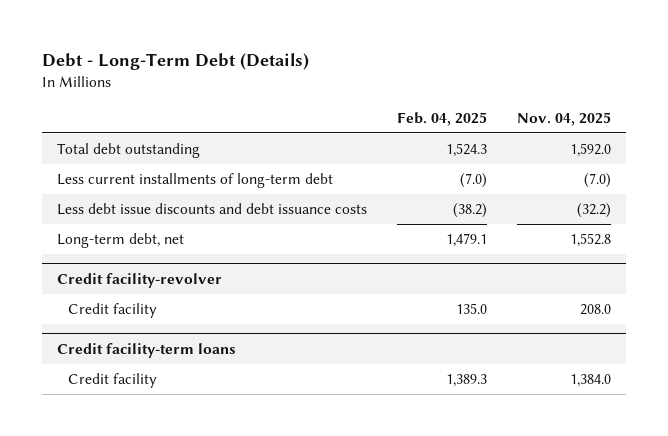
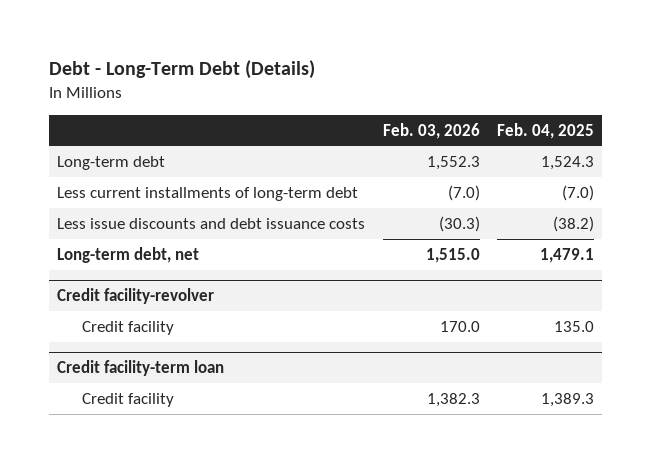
[517,111,612,126] Nov. 04, 2025 -> none
none -> [382,122,480,139] Feb. 03, 2026
[56,143,200,159] Total debt outstanding -> [57,155,166,170] Long-term debt
[56,203,367,216] Less debt issue discounts and debt issuance costs -> [57,217,366,229] Less issue discounts and debt issuance costs
[56,342,236,358] Credit facility-term loans -> [57,360,225,377] Credit facility-term loan

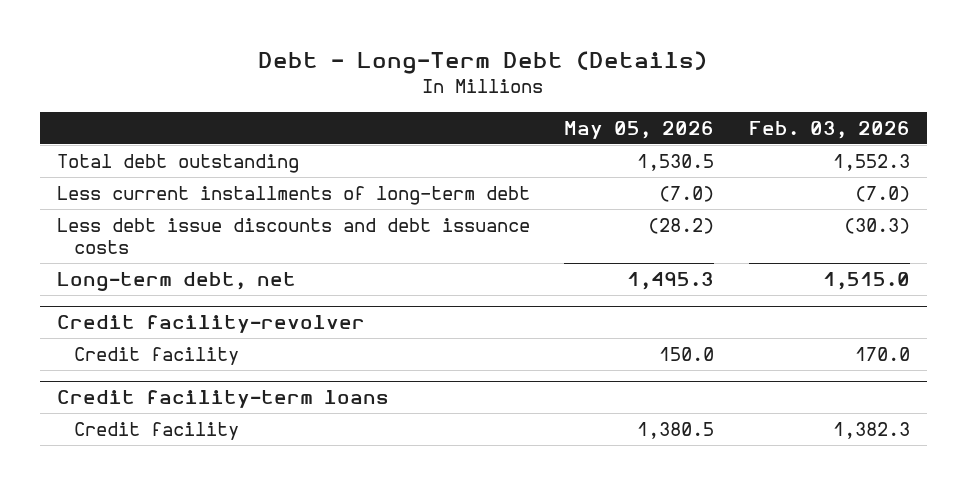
[496,122,594,139] Feb. 04, 2025 -> none
none -> [564,120,715,139] May 05, 2026
[57,155,166,170] Long-term debt -> [56,153,299,173] Total debt outstanding
[57,217,366,229] Less issue discounts and debt issuance costs -> [56,217,530,254] Less debt issue discounts and debt issuance costs
[57,360,225,377] Credit facility-term loan -> [56,389,389,408] Credit facility-term loans

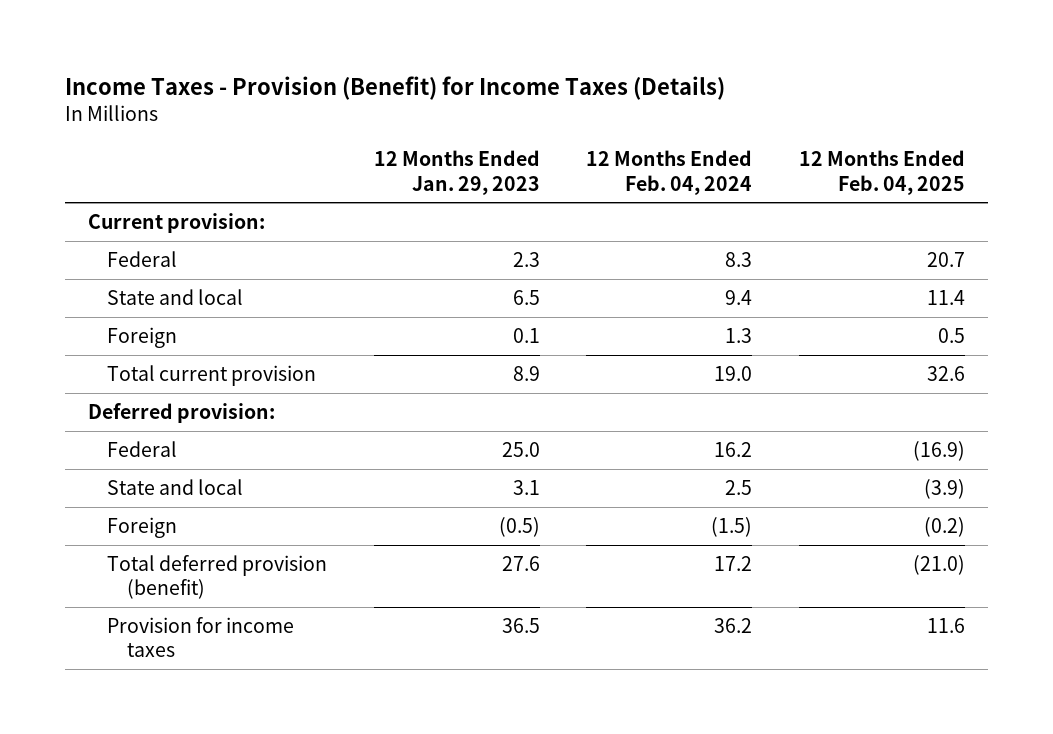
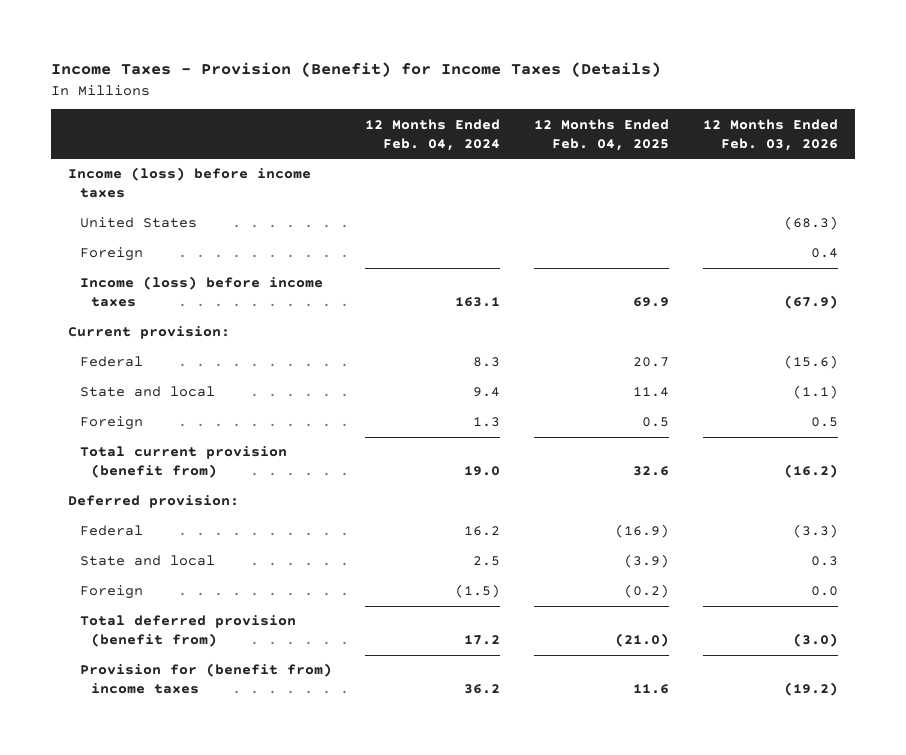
[373,150,540,195] 12 Months Ended Jan. 29, 2023 -> none
none -> [703,118,839,151] 12 Months Ended Feb. 03, 2026
none -> [68,167,312,199] Income (loss) before income taxes
none -> [79,217,197,229] United States
none -> [79,247,143,262] Foreign
none -> [79,276,323,308] Income (loss) before income taxes
[107,364,317,386] Total current provision -> [79,446,287,479] Total current provision (benefit from)
[107,554,328,600] Total deferred provision (benefit) -> [79,615,296,648] Total deferred provision (benefit from)
[107,616,295,658] Provision for income taxes -> [79,663,332,695] Provision for (benefit from) income taxes

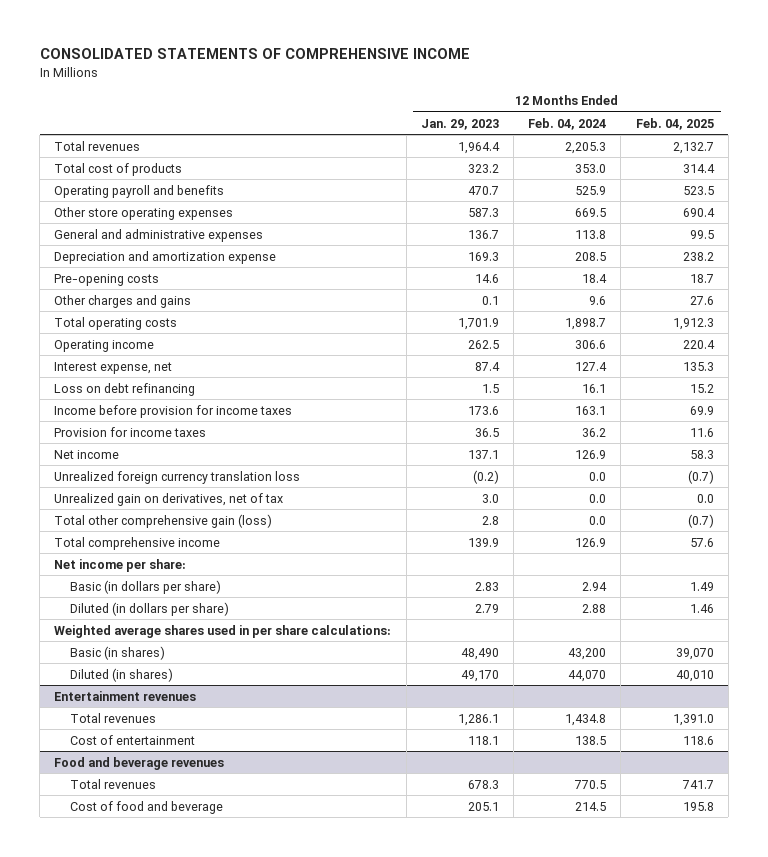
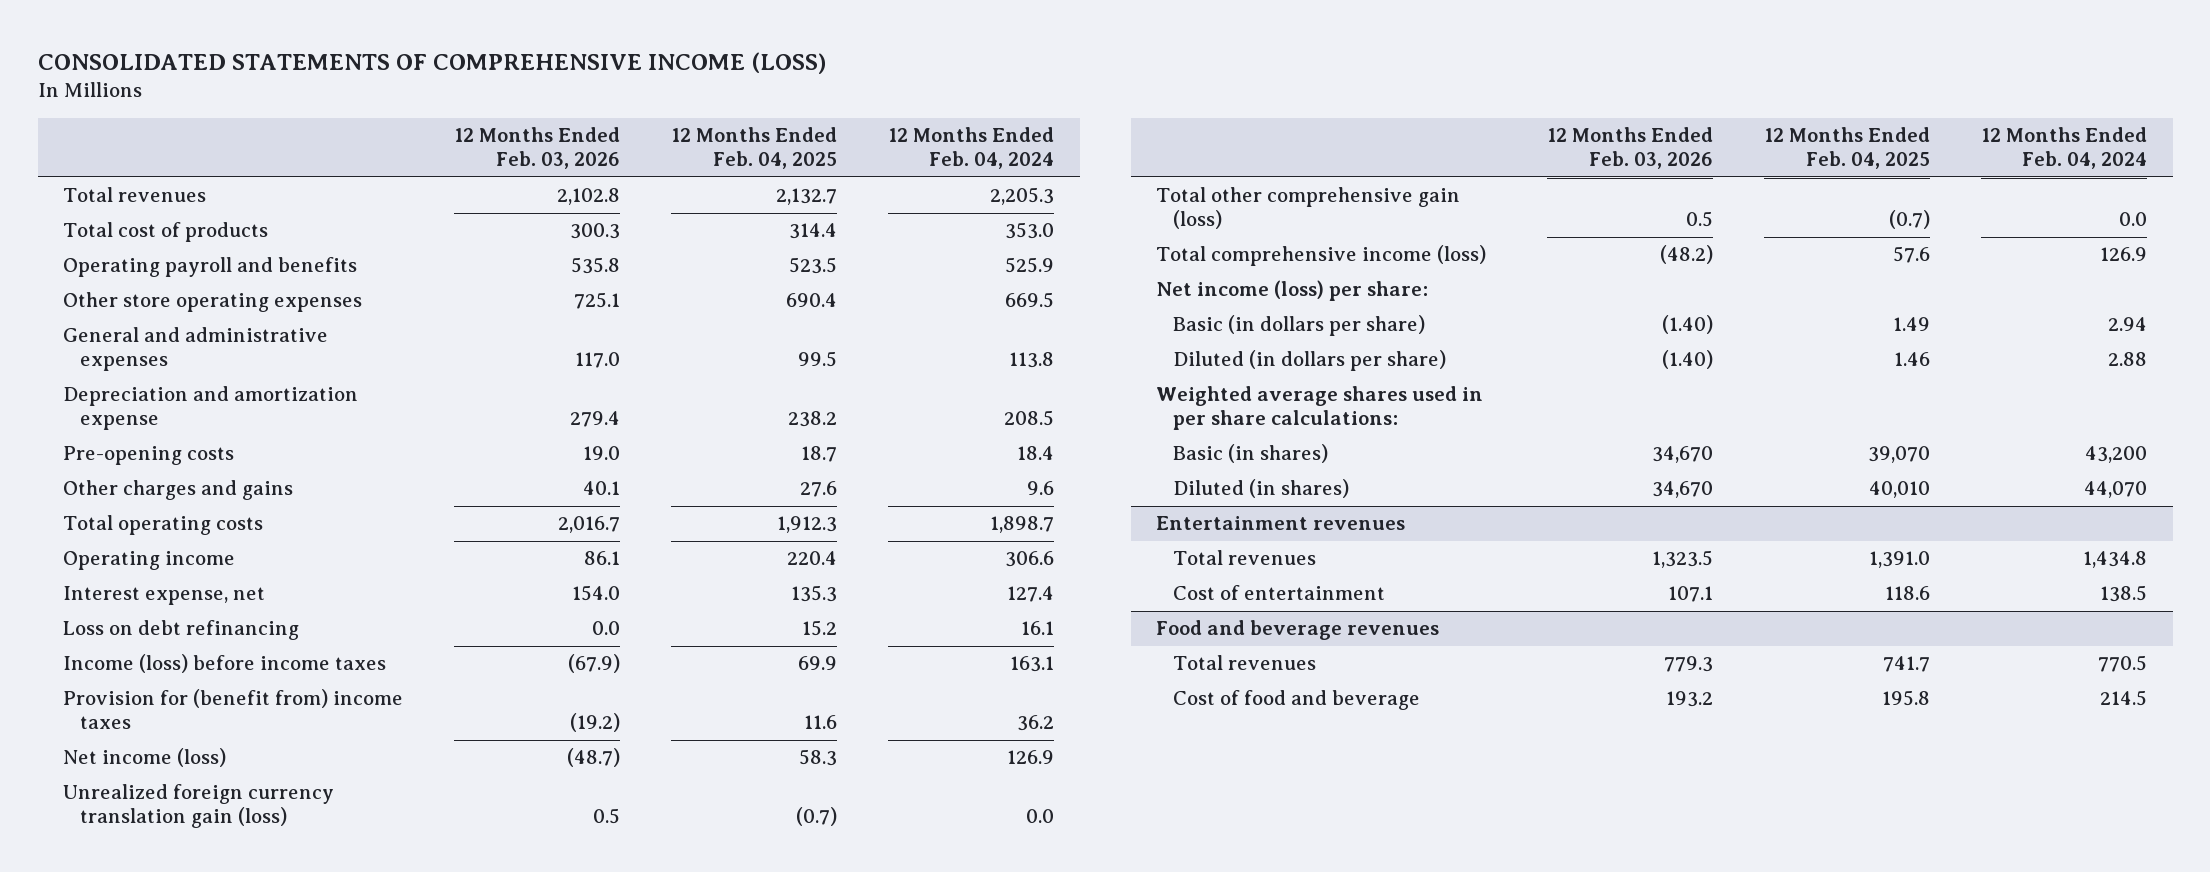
[39,48,470,60] CONSOLIDATED STATEMENTS OF COMPREHENSIVE INCOME -> [37,51,826,74] CONSOLIDATED STATEMENTS OF COMPREHENSIVE INCOME (LOSS)
[420,118,499,130] Jan. 29, 2023 -> none
none -> [454,127,621,170] 12 Months Ended Feb. 03, 2026
[54,492,284,506] Unrealized gain on derivatives, net of tax -> none
[54,404,293,418] Income before provision for income taxes -> [63,654,387,674] Income (loss) before income taxes
[54,426,207,437] Provision for income taxes -> [63,689,404,730] Provision for (benefit from) income taxes
[54,449,120,459] Net income -> [63,748,227,768] Net income (loss)
[54,470,301,484] Unrealized foreign currency translation loss -> [63,784,335,829] Unrealized foreign currency translation gain (loss)
[54,536,221,550] Total comprehensive income -> [1156,245,1487,267] Total comprehensive income (loss)
[54,558,187,572] Net income per share: -> [1156,280,1429,302] Net income (loss) per share:

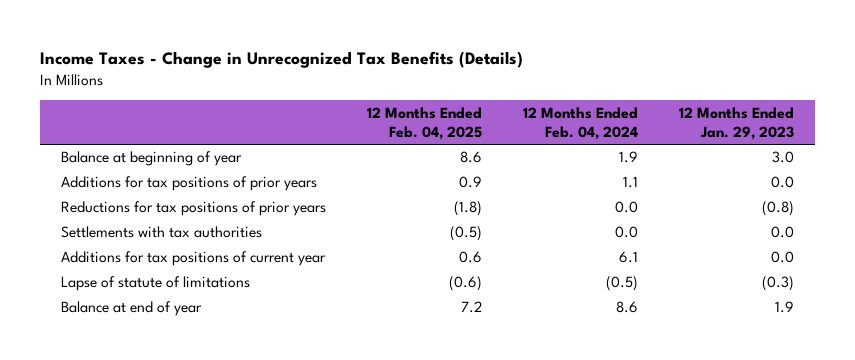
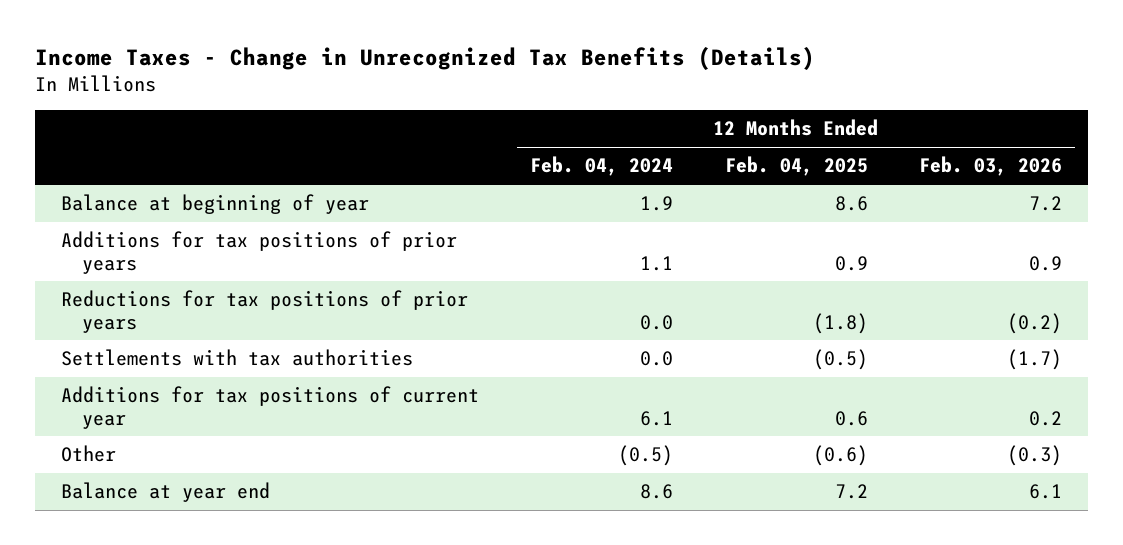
[679,106,795,140] 12 Months Ended Jan. 29, 2023 -> none
none -> [919,156,1063,177] Feb. 03, 2026
[60,276,250,292] Lapse of statute of limitations -> [60,445,116,463] Other
[60,301,202,317] Balance at end of year -> [60,482,270,503] Balance at year end

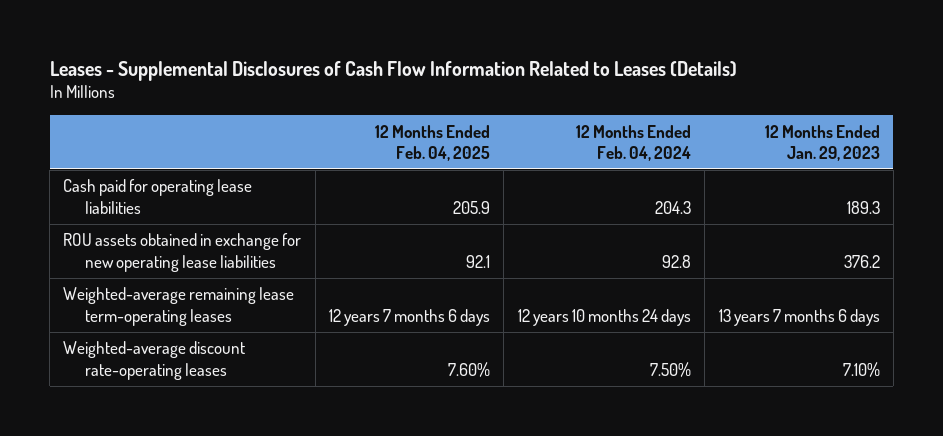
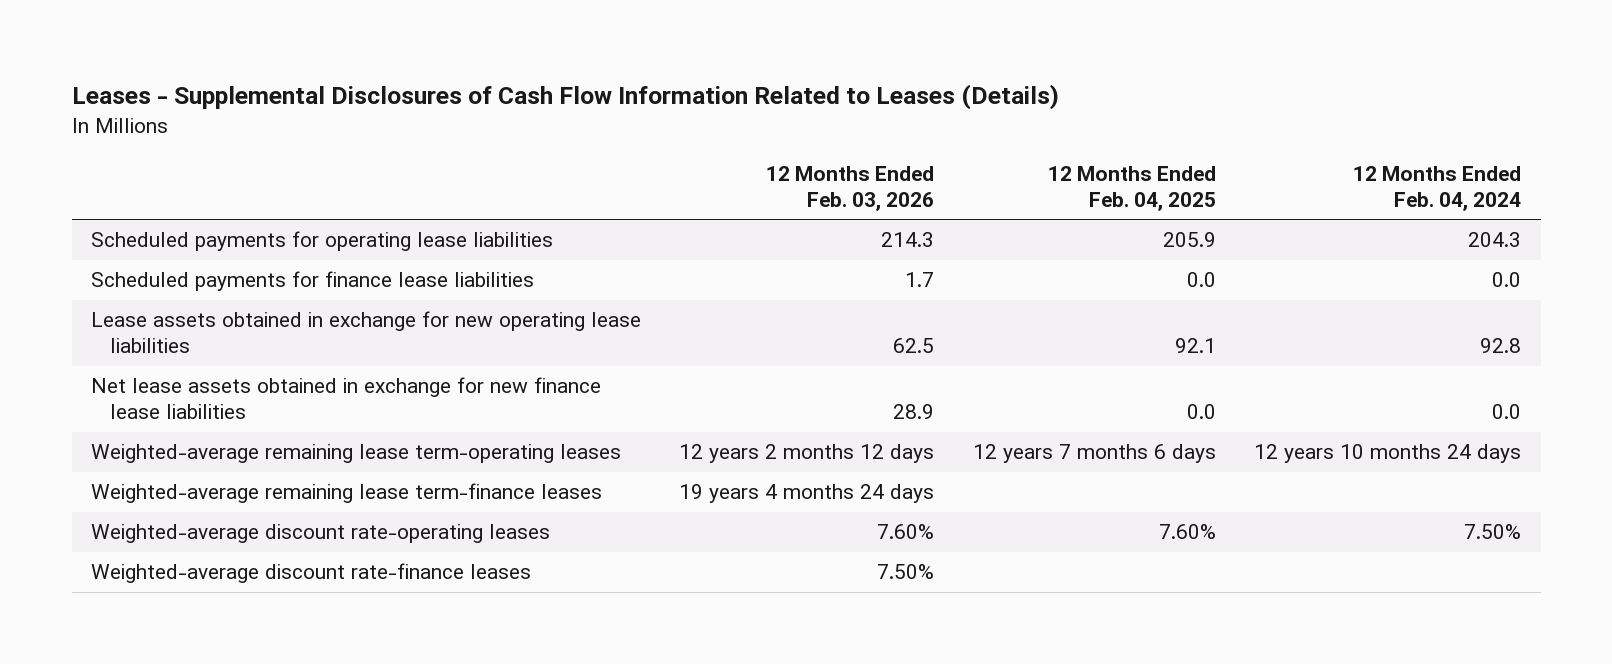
[764,124,880,161] 12 Months Ended Jan. 29, 2023 -> none
none -> [766,166,935,212] 12 Months Ended Feb. 03, 2026
[63,179,253,214] Cash paid for operating lease liabilities -> [90,231,553,252] Scheduled payments for operating lease liabilities
none -> [90,271,534,292] Scheduled payments for finance lease liabilities
[63,233,302,272] ROU assets obtained in exchange for new operating lease liabilities -> [90,311,641,354] Lease assets obtained in exchange for new operating lease liabilities
none -> [90,377,601,420] Net lease assets obtained in exchange for new finance lease liabilities
none -> [90,483,602,504] Weighted-average remaining lease term-finance leases
none -> [90,563,531,584] Weighted-average discount rate-finance leases

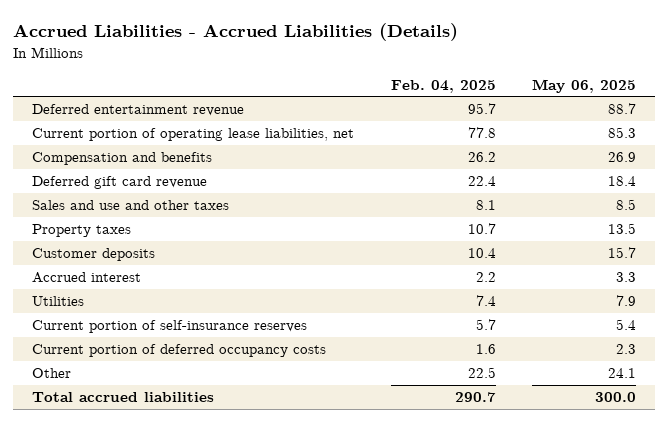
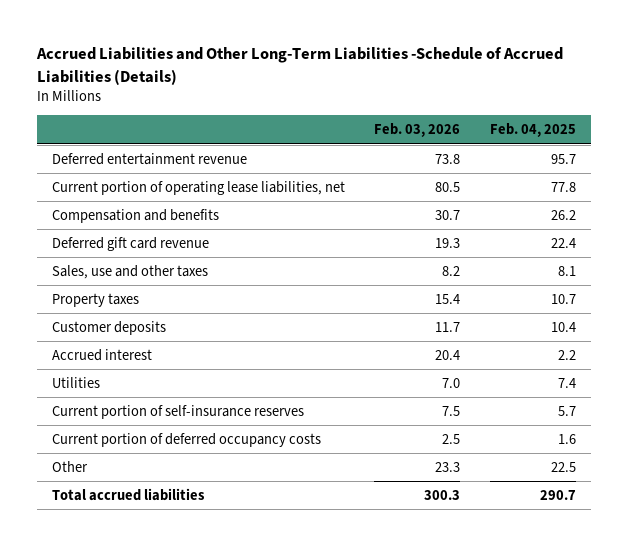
[13,23,459,42] Accrued Liabilities - Accrued Liabilities (Details) -> [35,47,563,85] Accrued Liabilities and Other Long-Term Liabilities -Schedule of Accrued Liabilities (Details)
[532,78,637,93] May 06, 2025 -> none
none -> [374,123,461,138] Feb. 03, 2026
[31,200,229,211] Sales and use and other taxes -> [51,264,208,279] Sales, use and other taxes

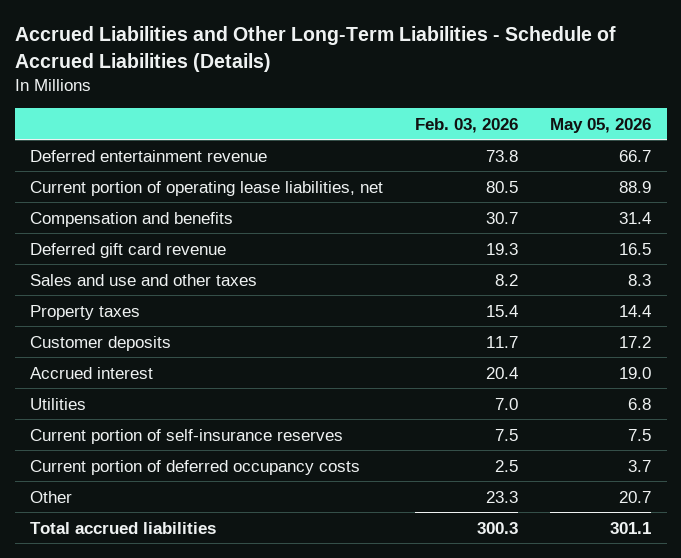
[35,47,563,85] Accrued Liabilities and Other Long-Term Liabilities -Schedule of Accrued Liabilities (Details) -> [14,26,616,72] Accrued Liabilities and Other Long-Term Liabilities - Schedule of Accrued Liabilities (Details)
[490,123,577,138] Feb. 04, 2025 -> none
none -> [549,117,651,133] May 05, 2026
[51,264,208,279] Sales, use and other taxes -> [30,273,258,286] Sales and use and other taxes

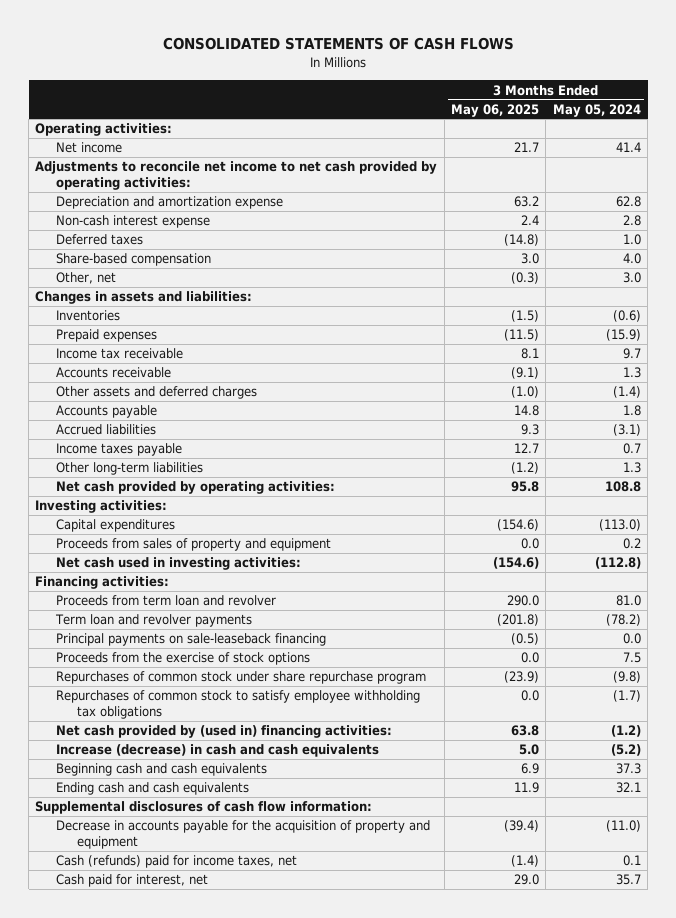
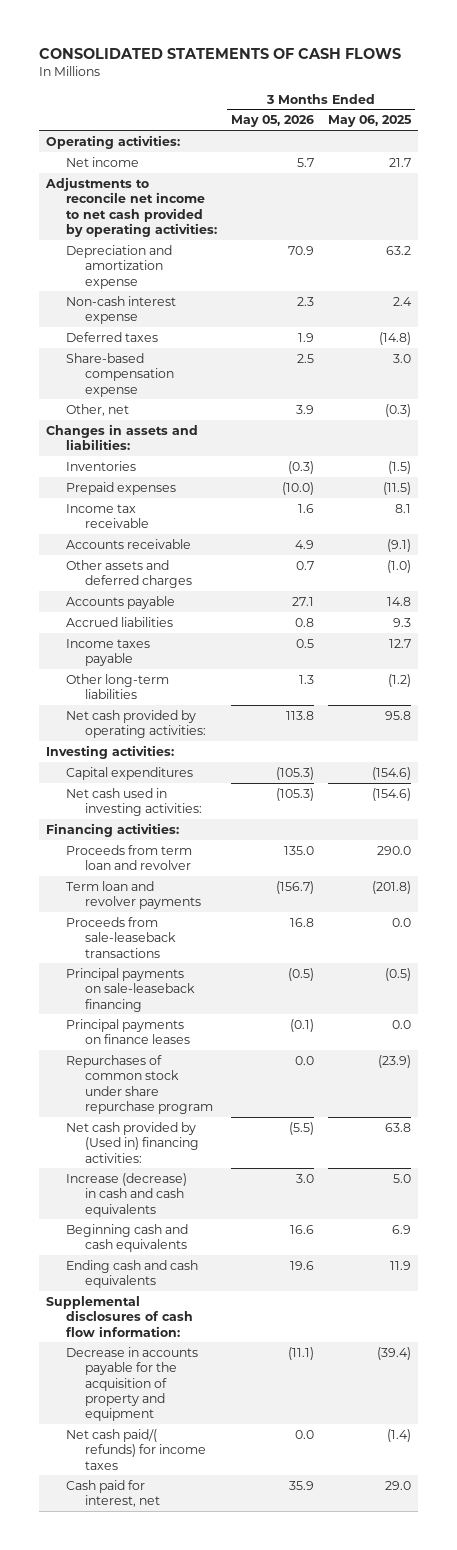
[552,103,641,117] May 05, 2024 -> none
none -> [230,115,314,128] May 05, 2026
[56,253,212,267] Share-based compensation -> [65,352,174,397] Share-based compensation expense
[56,538,332,552] Proceeds from sales of property and equipment -> none
none -> [65,916,176,958] Proceeds from sale-leaseback transactions
[56,652,311,666] Proceeds from the exercise of stock options -> none
none -> [65,1018,190,1045] Principal payments on finance leases
[56,690,421,719] Repurchases of common stock to satisfy employee withholding tax obligations -> none
[56,725,393,739] Net cash provided by (used in) financing activities: -> [65,1121,199,1163] Net cash provided by (Used in) financing activities:
[56,855,298,869] Cash (refunds) paid for income taxes, net -> [65,1428,206,1470] Net cash paid/( refunds) for income taxes

